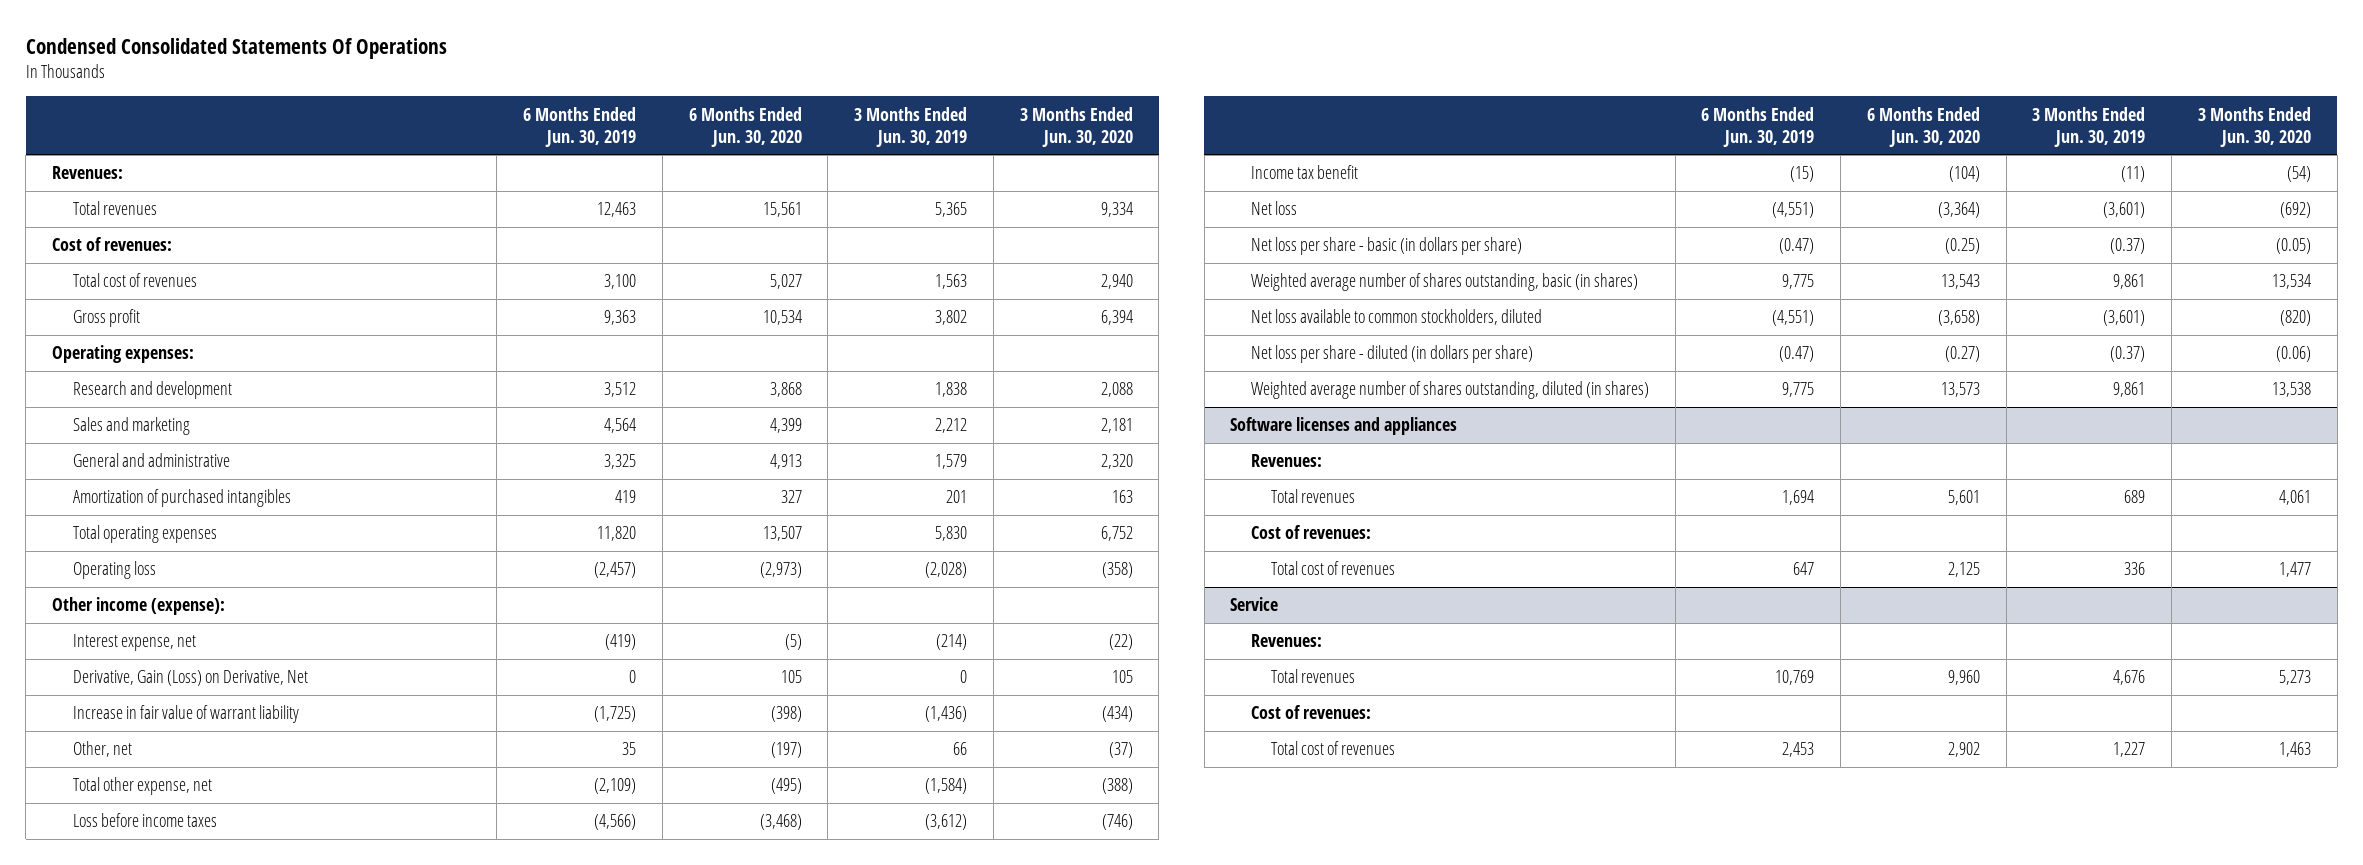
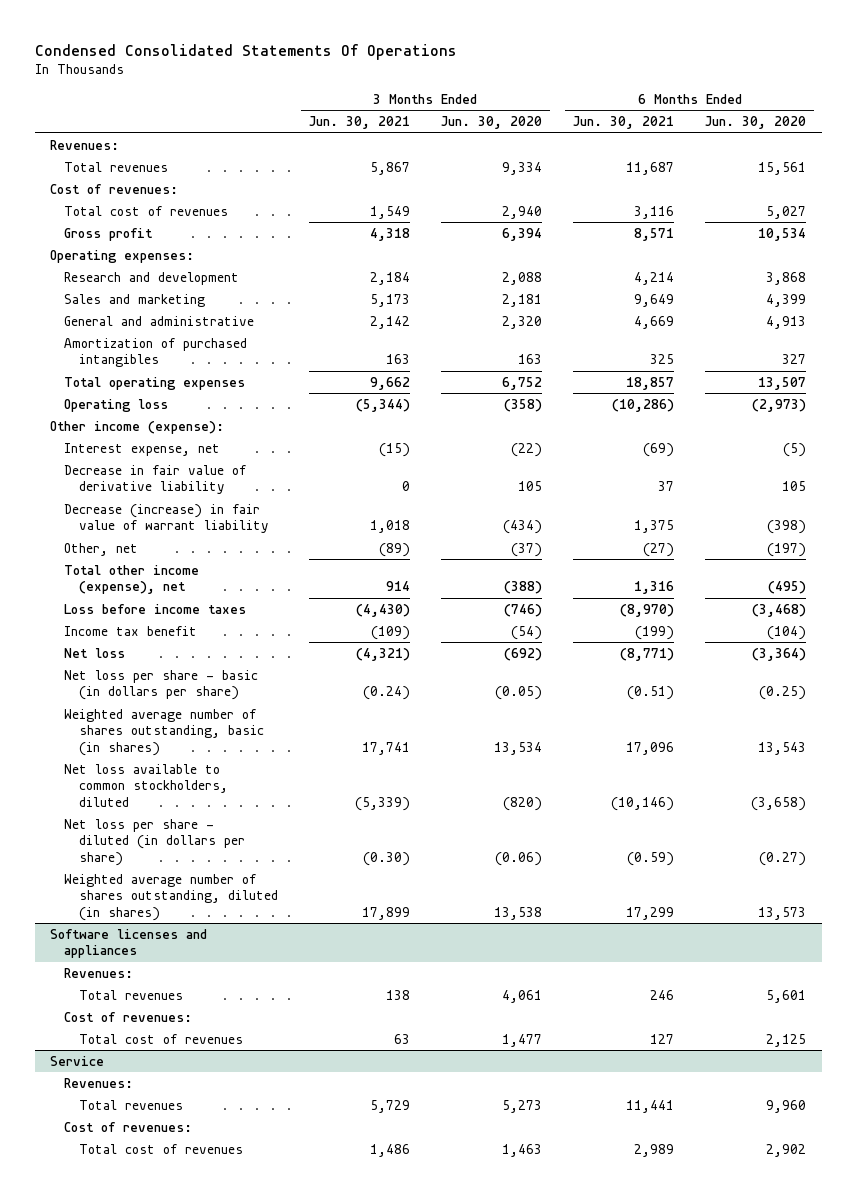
[523,106,637,147] 6 Months Ended Jun. 30, 2019 -> none
[854,106,968,147] 3 Months Ended Jun. 30, 2019 -> none
none -> [308,116,410,130] Jun. 30, 2021
none -> [573,116,675,130] Jun. 30, 2021
[72,670,308,687] Derivative, Gain (Loss) on Derivative, Net -> [64,464,247,495] Decrease in fair value of derivative liability
[72,705,299,724] Increase in fair value of warrant liability -> [64,503,269,534] Decrease (increase) in fair value of warrant liability
[72,777,212,796] Total other expense, net -> [64,564,200,595] Total other income (expense), net

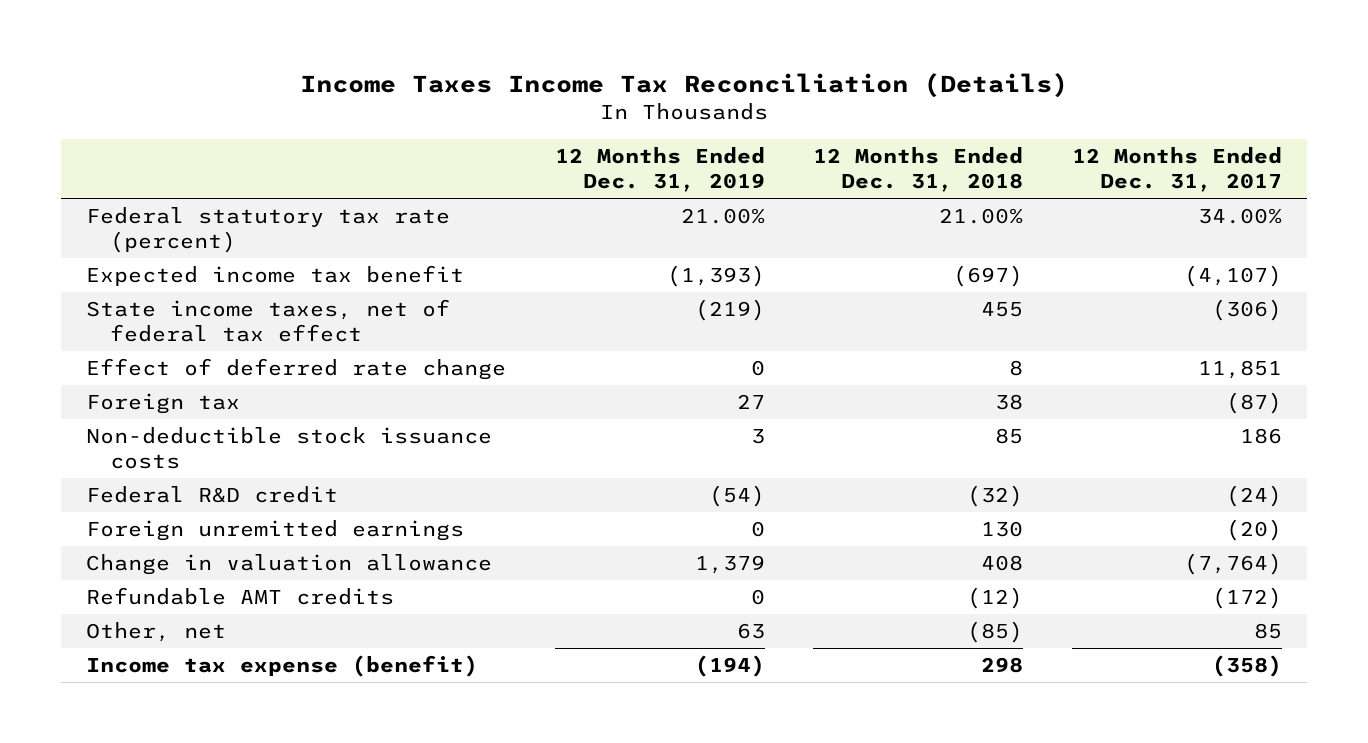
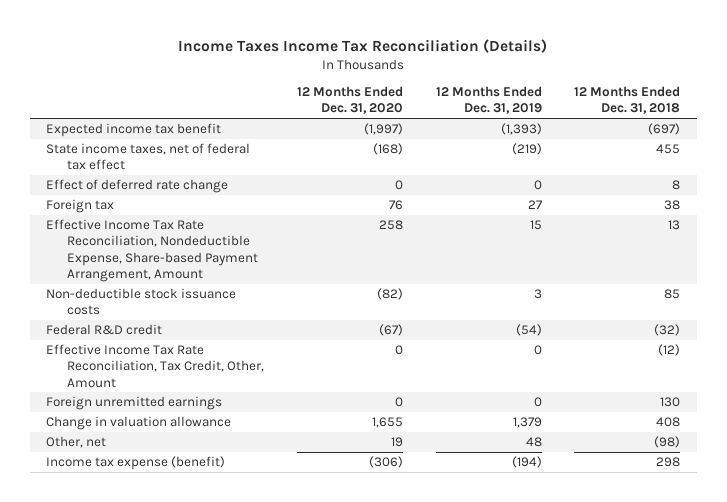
[1072,147,1283,193] 12 Months Ended Dec. 31, 2017 -> none
none -> [296,86,403,115] 12 Months Ended Dec. 31, 2020
[85,206,450,253] Federal statutory tax rate (percent) -> none
none -> [46,219,258,282] Effective Income Tax Rate Reconciliation, Nondeductible Expense, Share-based Payment Arrangement, Amount
none -> [46,344,264,388] Effective Income Tax Rate Reconciliation, Tax Credit, Other, Amount
[85,586,394,605] Refundable AMT credits -> none
[736,622,765,639] 63 -> [525,437,542,448] 48
[967,620,1024,643] (85) -> [654,436,681,449] (98)

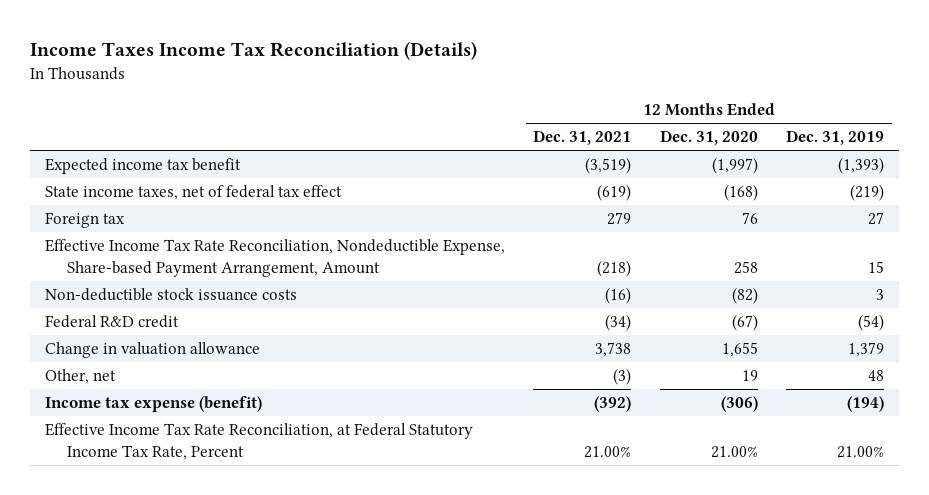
[574,86,681,115] 12 Months Ended Dec. 31, 2018 -> none
none -> [533,130,632,146] Dec. 31, 2021
[46,179,229,194] Effect of deferred rate change -> none
[46,344,264,388] Effective Income Tax Rate Reconciliation, Tax Credit, Other, Amount -> none
[46,396,223,411] Foreign unremitted earnings -> none
none -> [44,423,473,460] Effective Income Tax Rate Reconciliation, at Federal Statutory Income Tax Rate, Percent

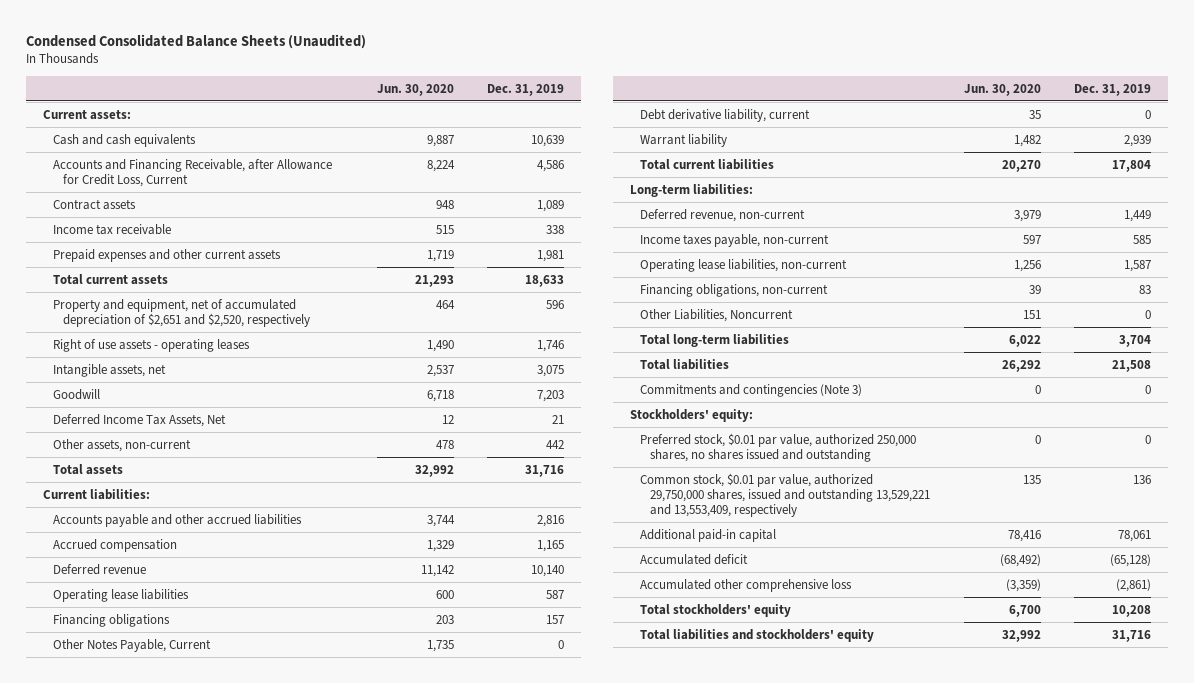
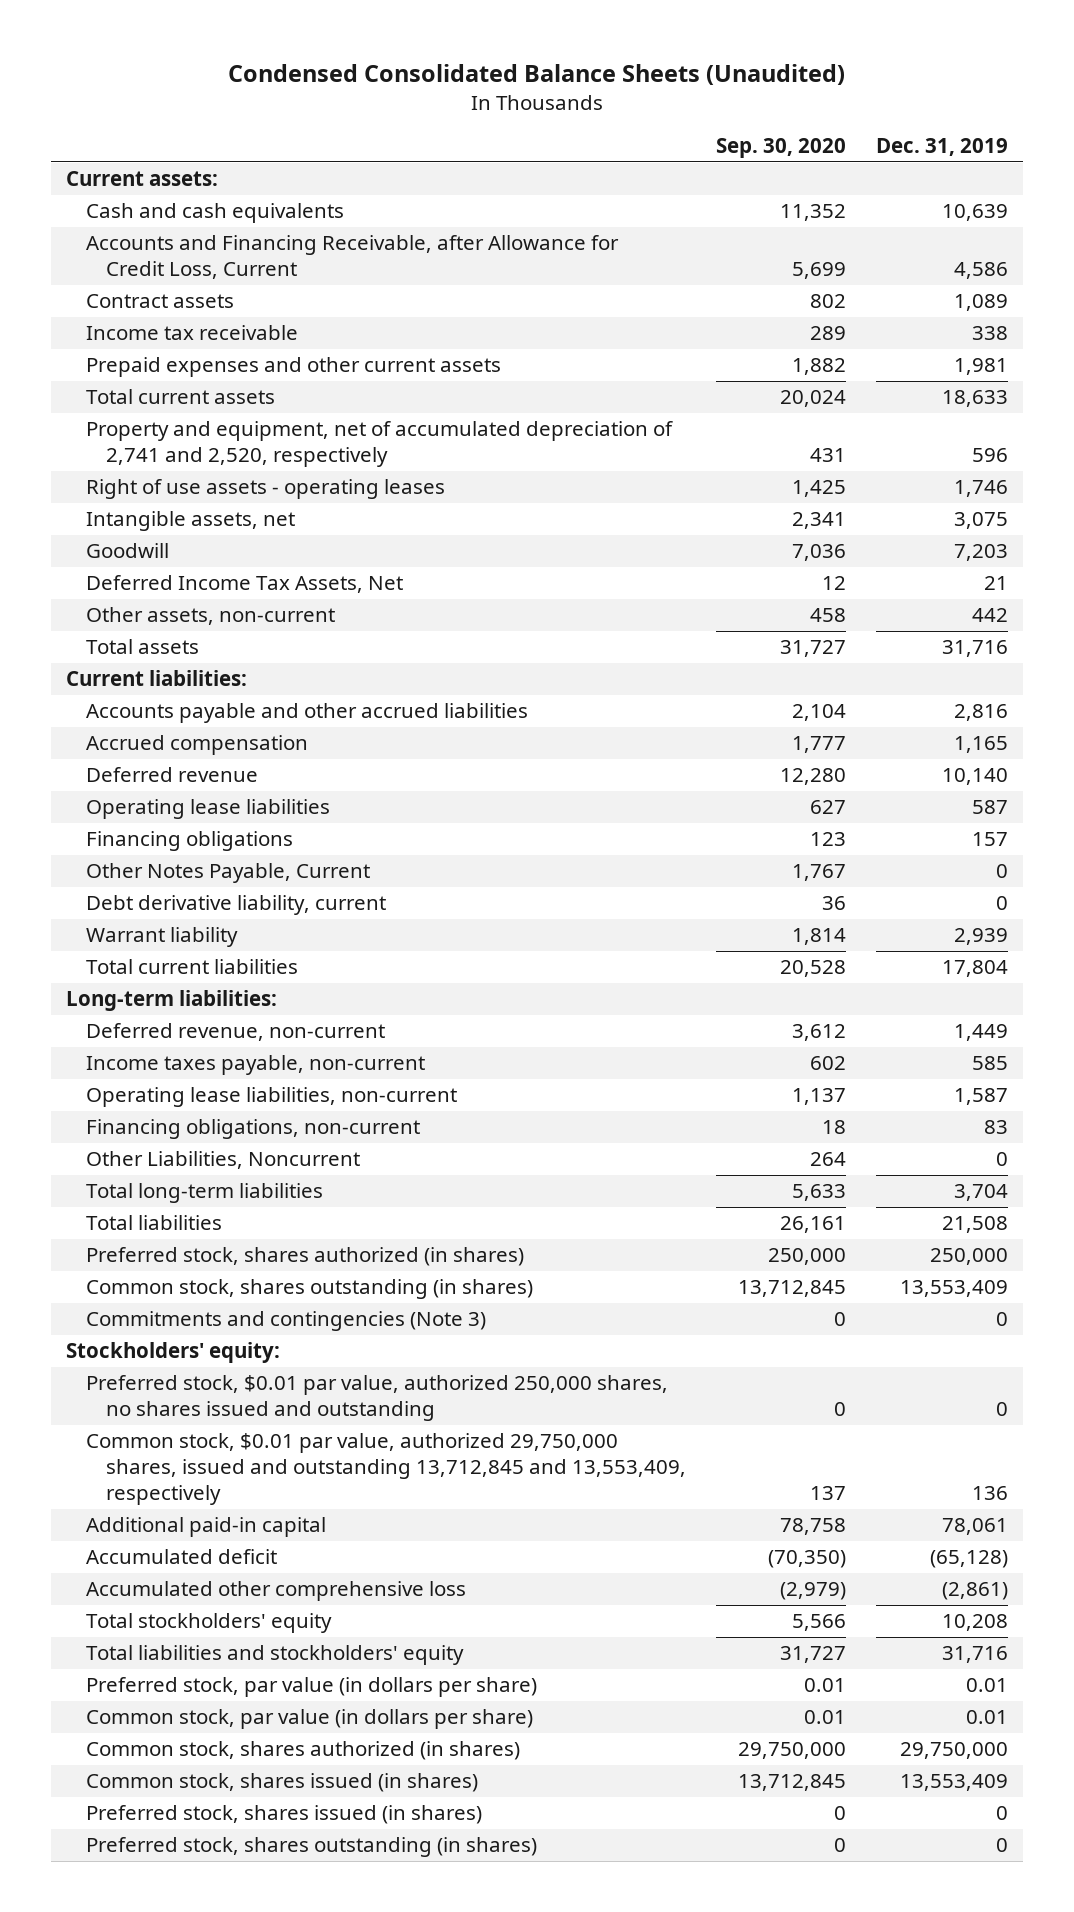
[376,83,454,96] Jun. 30, 2020 -> none
none -> [715,138,846,159] Sep. 30, 2020
[53,298,311,327] Property and equipment, net of accumulated depreciation of $2,651 and $2,520, respectively -> [85,421,673,468] Property and equipment, net of accumulated depreciation of 2,741 and 2,520, respectively
none -> [85,1247,524,1267] Preferred stock, shares authorized (in shares)
none -> [85,1279,533,1300] Common stock, shares outstanding (in shares)
[639,472,931,518] Common stock, $0.01 par value, authorized 29,750,000 shares, issued and outstanding 13,529,221 and 13,553,409, respectively -> [85,1433,686,1506] Common stock, $0.01 par value, authorized 29,750,000 shares, issued and outstanding 13,712,845 and 13,553,409, respectively
none -> [85,1677,537,1698] Preferred stock, par value (in dollars per share)
none -> [85,1709,533,1730] Common stock, par value (in dollars per share)
none -> [85,1741,520,1761] Common stock, shares authorized (in shares)
none -> [85,1773,478,1793] Common stock, shares issued (in shares)
none -> [85,1805,482,1825] Preferred stock, shares issued (in shares)
none -> [85,1837,537,1858] Preferred stock, shares outstanding (in shares)

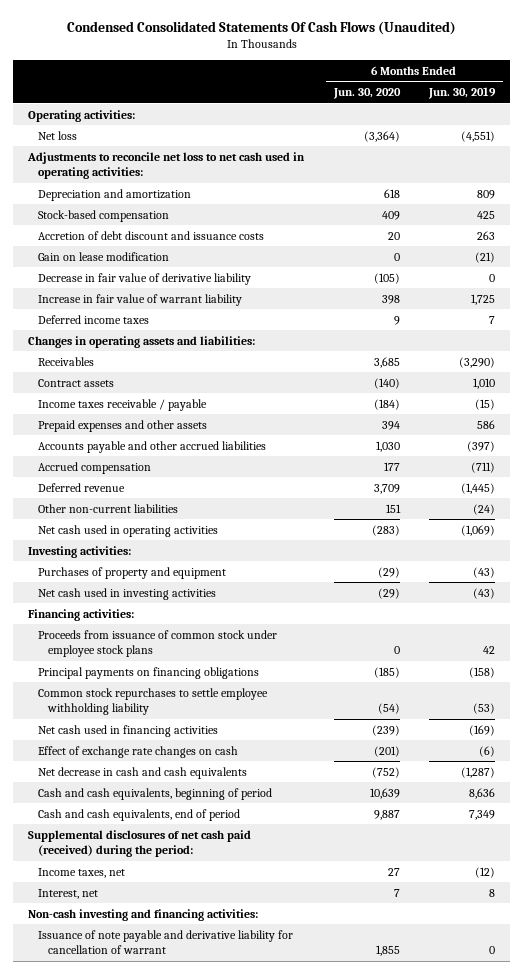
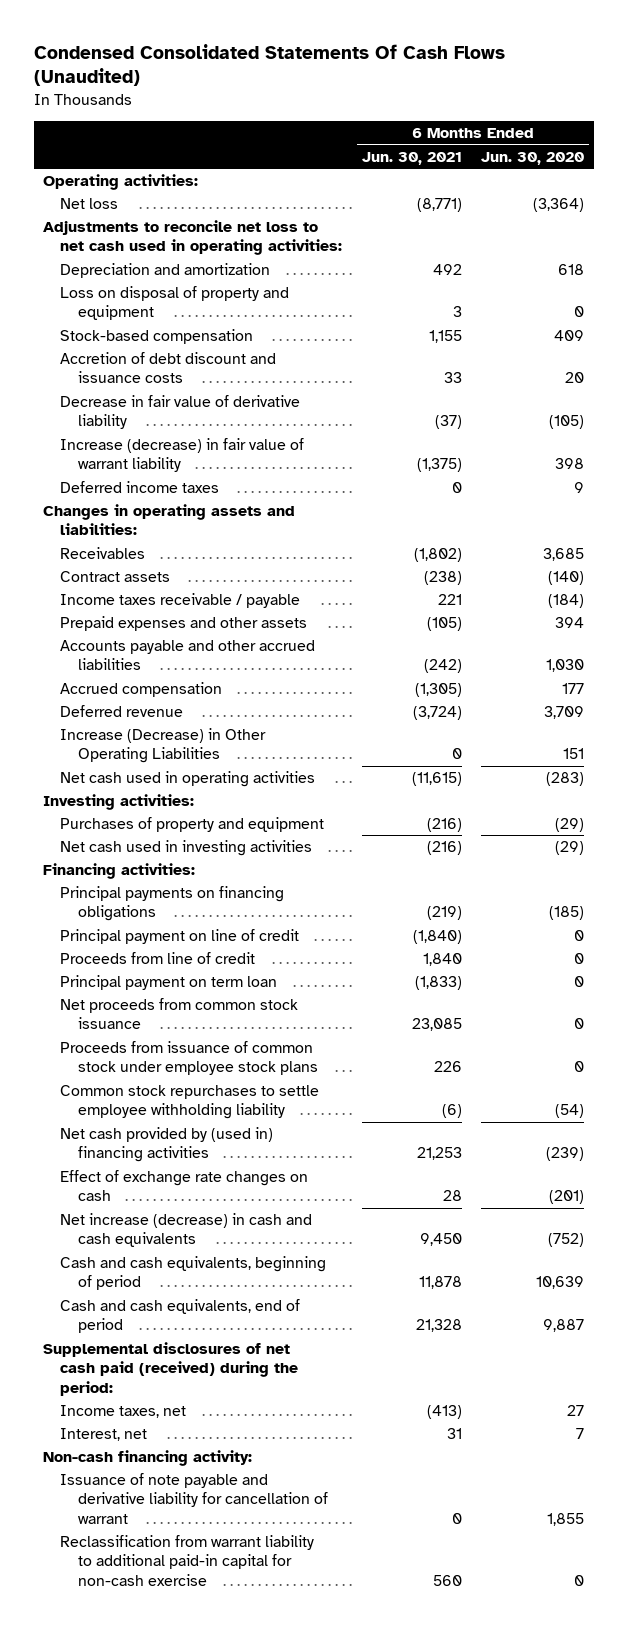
[428,87,497,100] Jun. 30, 2019 -> none
none -> [361,151,462,165] Jun. 30, 2021
none -> [60,286,290,321] Loss on disposal of property and equipment
[37,251,169,261] Gain on lease modification -> none
[37,293,242,306] Increase in fair value of warrant liability -> [60,438,305,473] Increase (decrease) in fair value of warrant liability
[37,503,178,513] Other non-current liabilities -> [60,728,267,764] Increase (Decrease) in Other Operating Liabilities
none -> [60,929,300,945] Principal payment on line of credit
none -> [60,952,256,965] Proceeds from line of credit
none -> [60,975,278,991] Principal payment on term loan
none -> [60,998,299,1030] Net proceeds from common stock issuance
[37,629,277,658] Proceeds from issuance of common stock under employee stock plans -> [60,1041,318,1076] Proceeds from issuance of common stock under employee stock plans
[37,724,218,737] Net cash used in financing activities -> [60,1127,274,1163] Net cash provided by (used in) financing activities
[37,766,247,779] Net decrease in cash and cash equivalents -> [60,1213,313,1248] Net increase (decrease) in cash and cash equivalents
[27,908,258,921] Non-cash investing and financing activities: -> [43,1450,253,1467] Non-cash financing activity:
none -> [60,1535,315,1586] Reclassification from warrant liability to additional paid-in capital for non-cash exercise

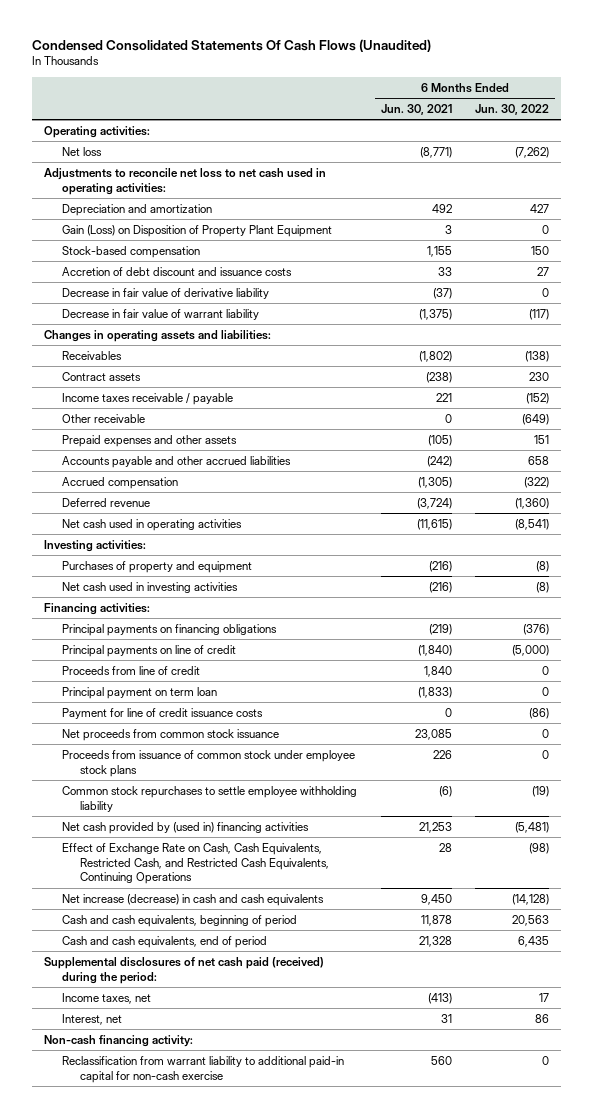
[481,151,585,165] Jun. 30, 2020 -> none
none -> [475,103,550,115] Jun. 30, 2022
[60,286,290,321] Loss on disposal of property and equipment -> [61,224,332,237] Gain (Loss) on Disposition of Property Plant Equipment
[60,481,220,494] Deferred income taxes -> none
[60,438,305,473] Increase (decrease) in fair value of warrant liability -> [61,308,259,320] Decrease in fair value of warrant liability
none -> [61,413,145,423] Other receivable
[60,728,267,764] Increase (Decrease) in Other Operating Liabilities -> none
[60,929,300,945] Principal payment on line of credit -> [61,644,236,657] Principal payments on line of credit
none -> [61,707,263,719] Payment for line of credit issuance costs
[60,1170,309,1202] Effect of exchange rate changes on cash -> [61,842,329,885] Effect of Exchange Rate on Cash, Cash Equivalents, Restricted Cash, and Restricted Cash Equivalents, Continuing Operations
[60,1473,328,1524] Issuance of note payable and derivative liability for cancellation of warrant -> none

